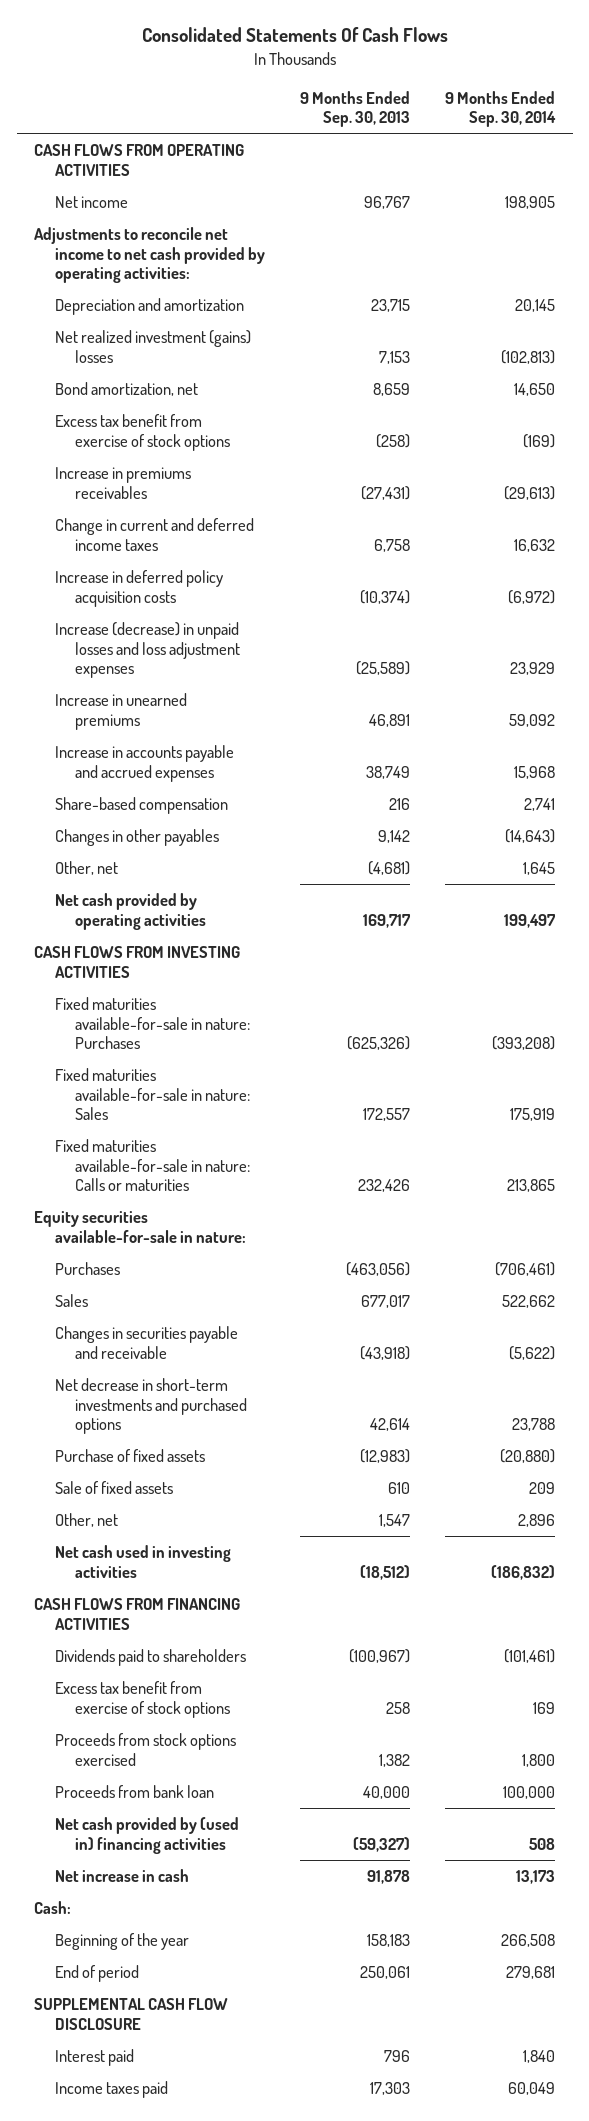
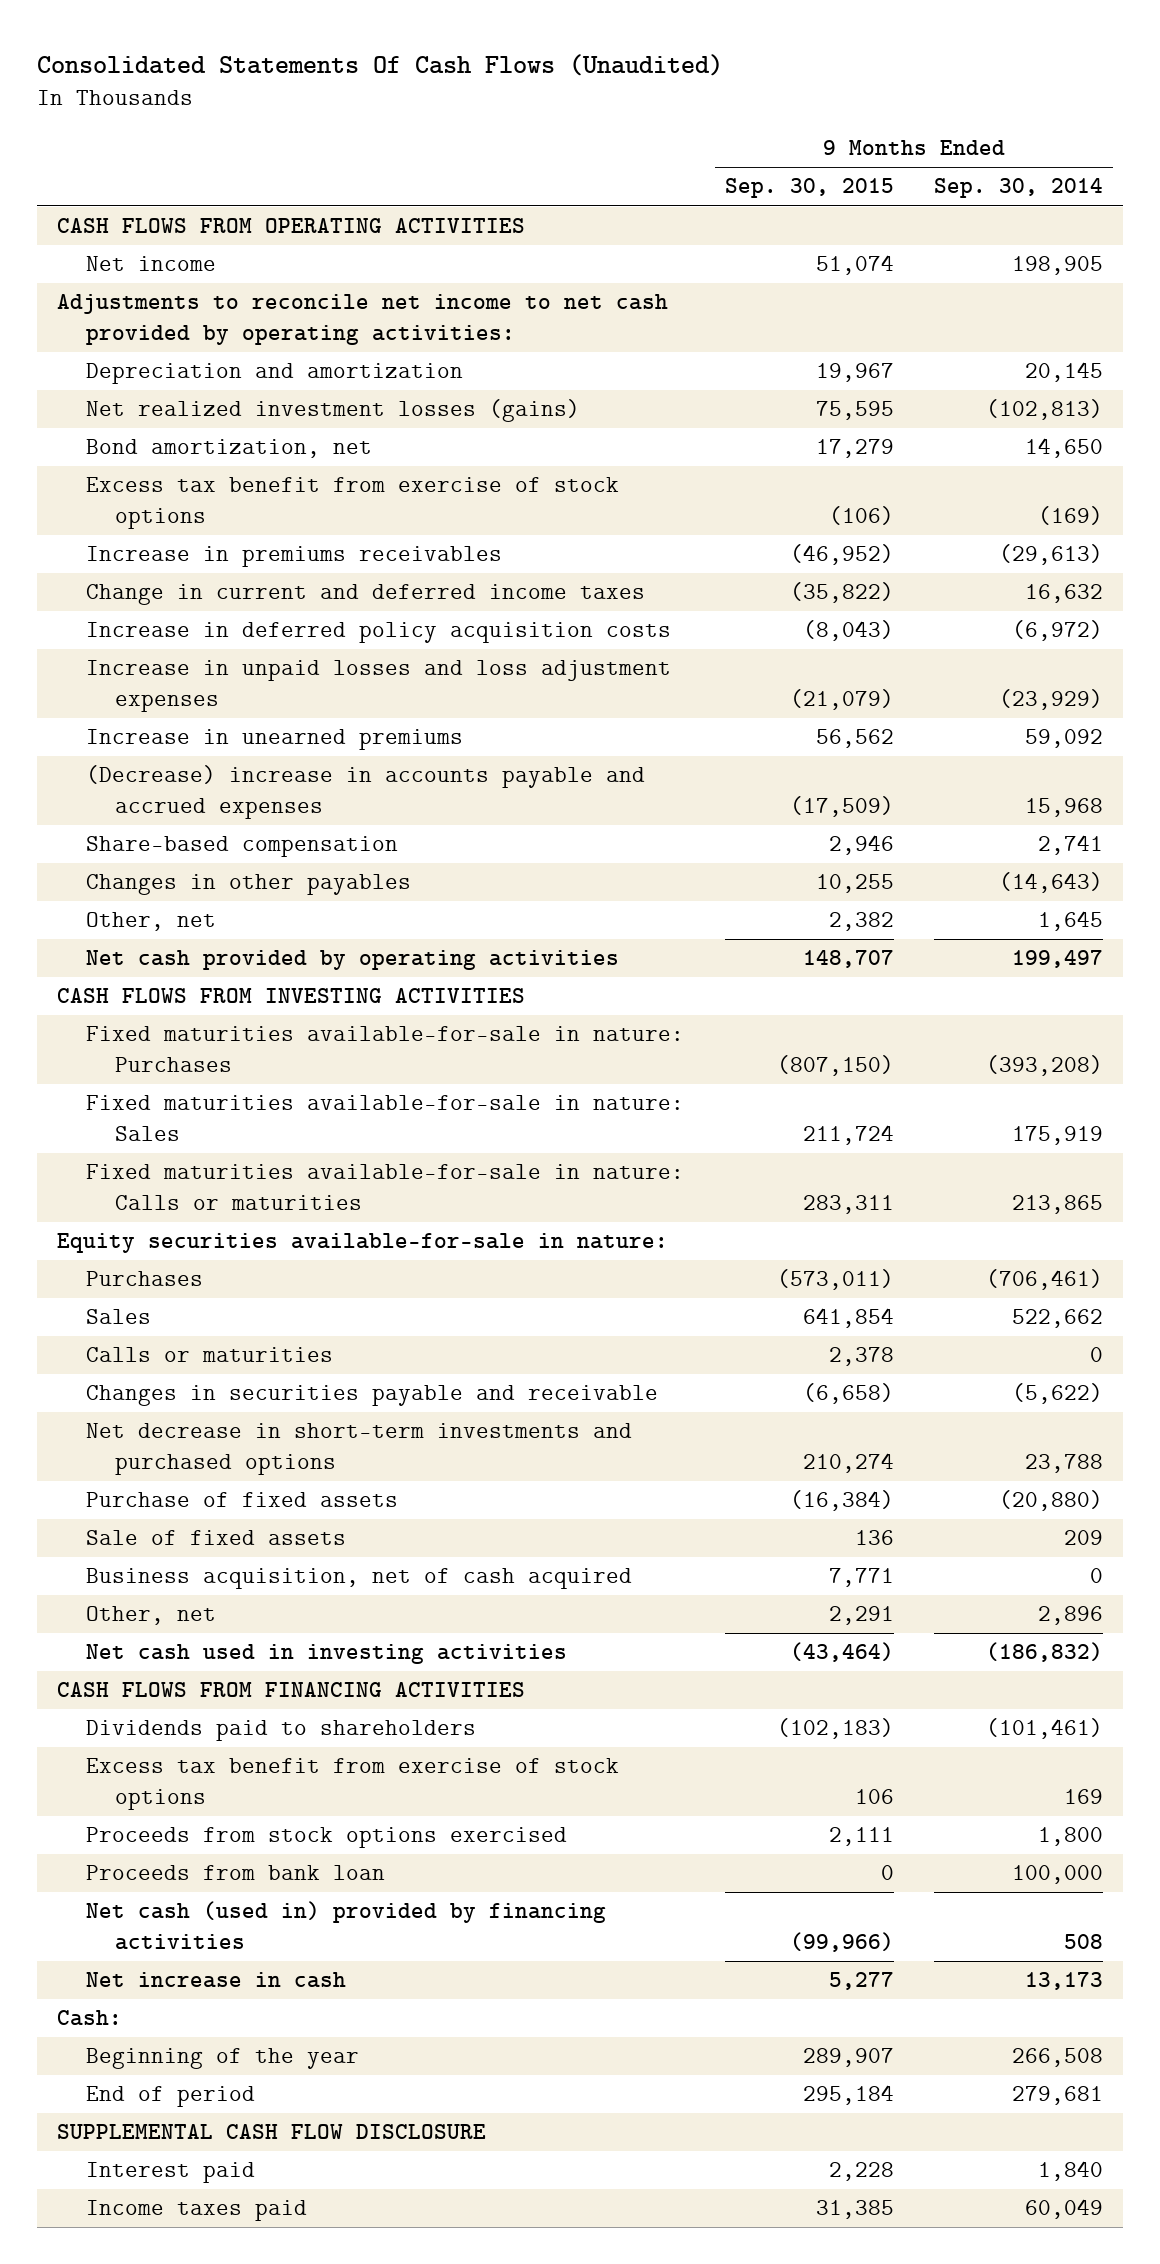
[141,27,448,43] Consolidated Statements Of Cash Flows -> [36,54,723,77] Consolidated Statements Of Cash Flows (Unaudited)
[299,90,410,127] 9 Months Ended Sep. 30, 2013 -> none
none -> [724,178,894,199] Sep. 30, 2015
[54,330,251,363] Net realized investment (gains) losses -> [86,399,581,423] Net realized investment losses (gains)
[54,622,240,679] Increase (decrease) in unpaid losses and loss adjustment expenses -> [86,660,672,712] Increase in unpaid losses and loss adjustment expenses
[510,662,556,676] 23,929 -> [998,688,1103,710] (23,929)
[54,745,234,782] Increase in accounts payable and accrued expenses -> [86,765,646,819] (Decrease) increase in accounts payable and accrued expenses
none -> [86,1347,334,1363] Calls or maturities
none -> [86,1568,633,1590] Business acquisition, net of cash acquired
[54,1817,239,1854] Net cash provided by (used in) financing activities -> [86,1901,607,1950] Net cash (used in) provided by financing activities

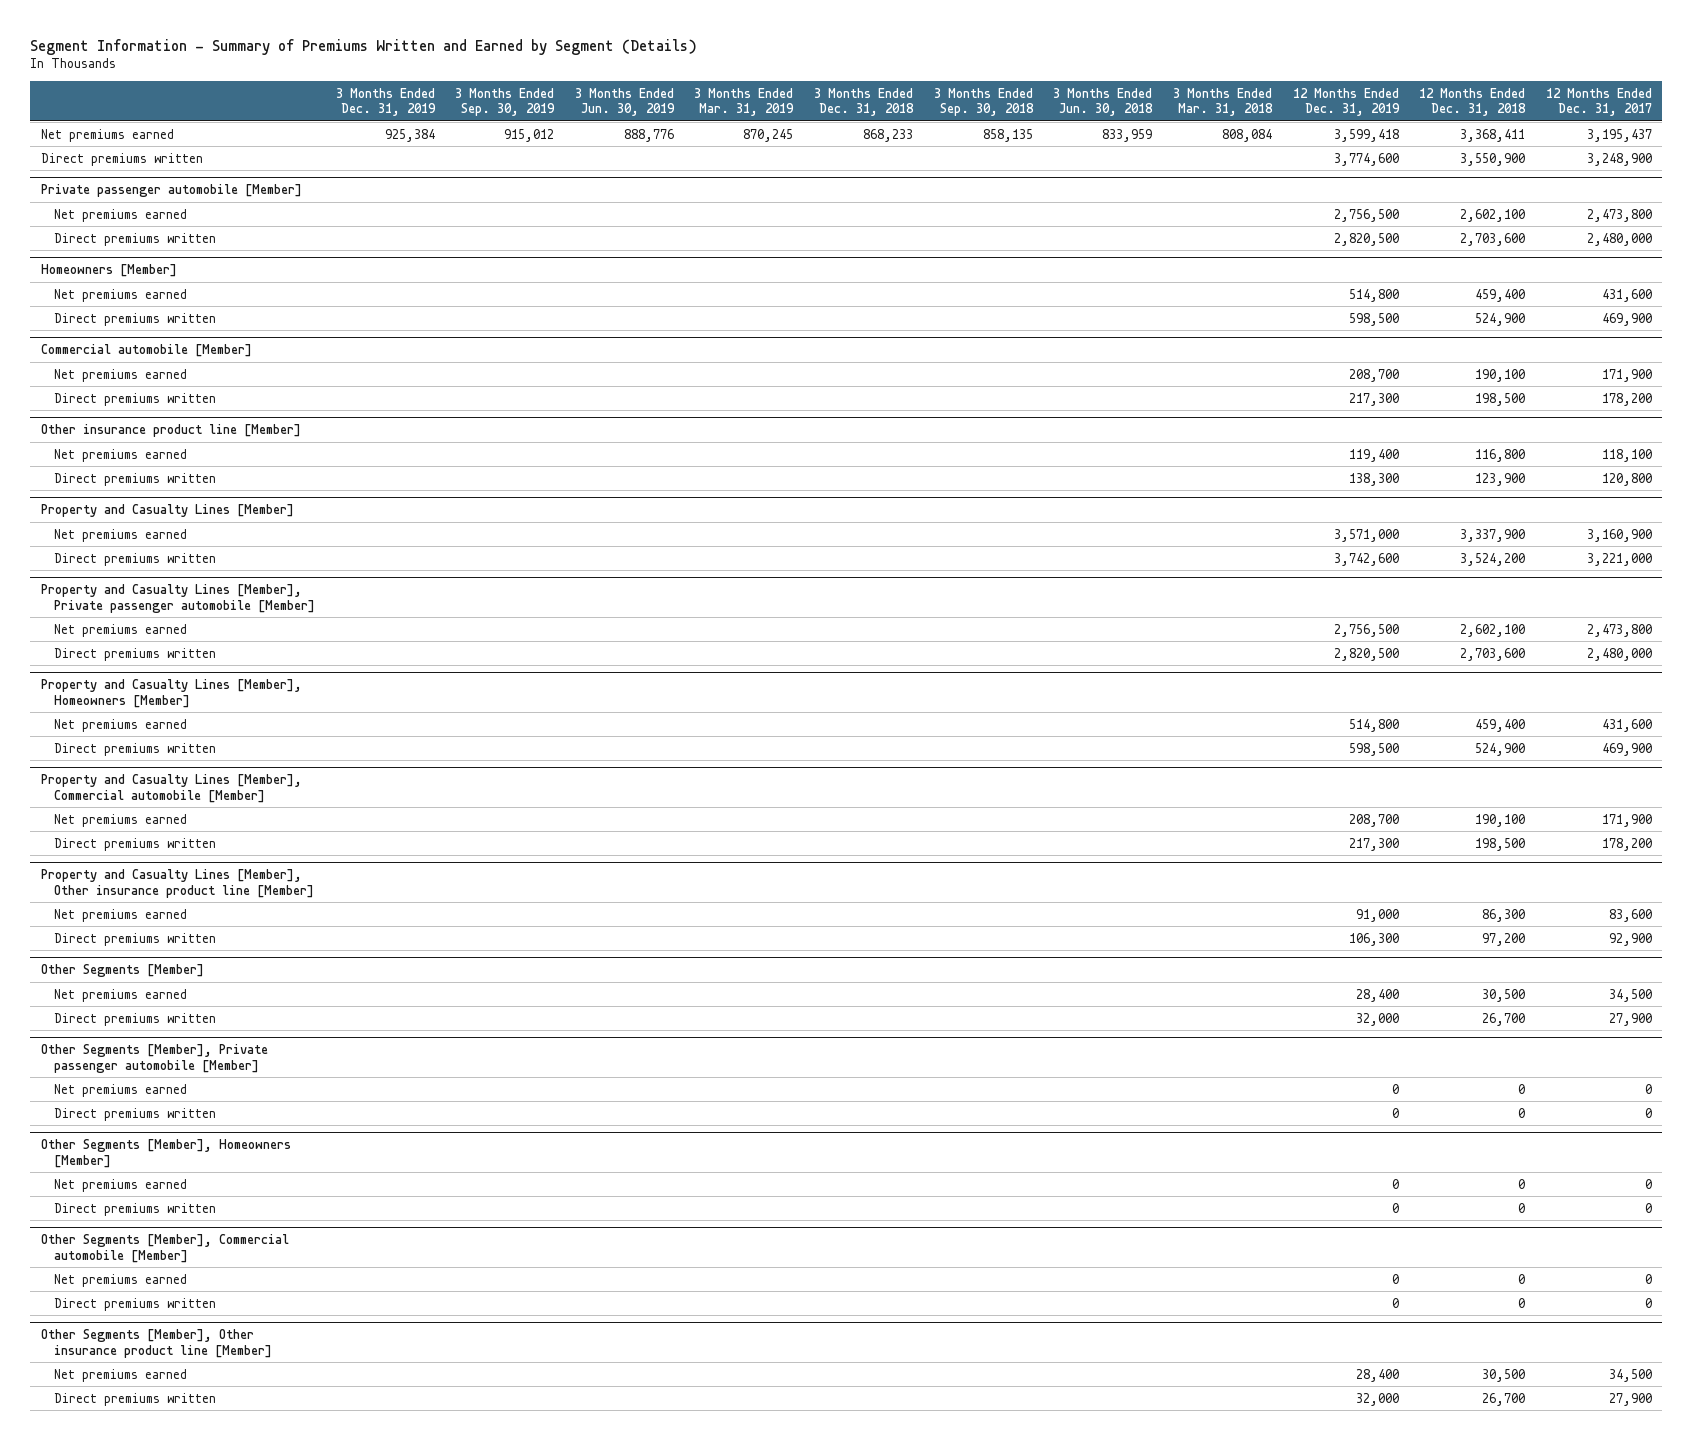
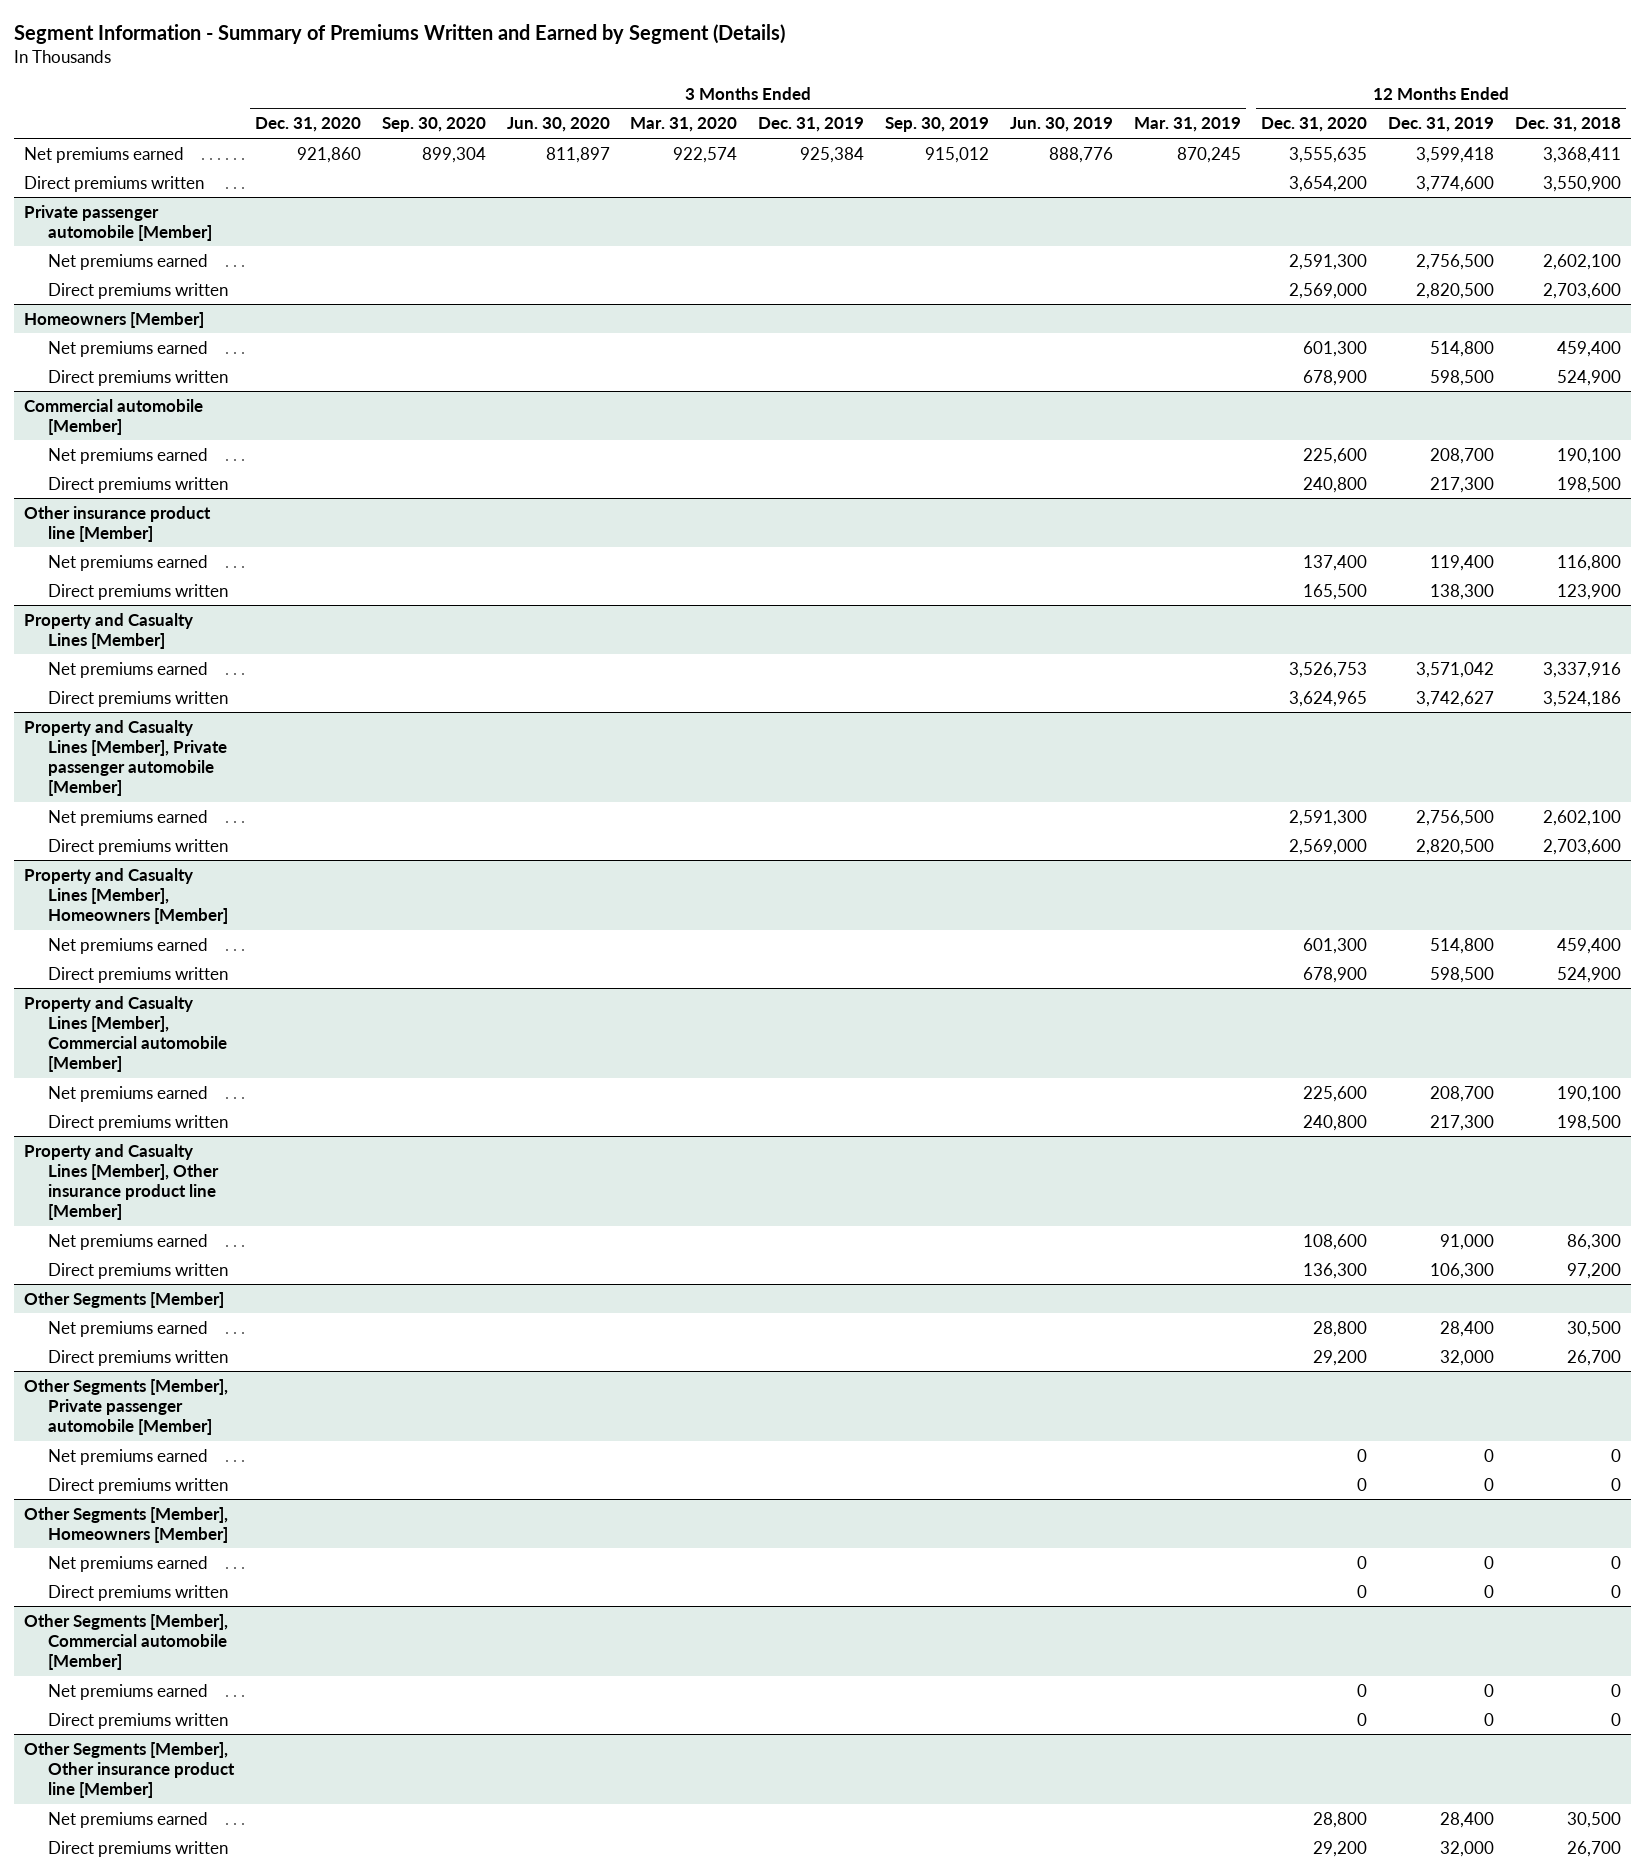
[814,87,915,117] 3 Months Ended Dec. 31, 2018 -> none
[933,87,1034,117] 3 Months Ended Sep. 30, 2018 -> none
[1053,87,1154,117] 3 Months Ended Jun. 30, 2018 -> none
[1172,87,1273,117] 3 Months Ended Mar. 31, 2018 -> none
[1545,87,1652,117] 12 Months Ended Dec. 31, 2017 -> none
none -> [255,117,362,133] Dec. 31, 2020
none -> [381,117,486,133] Sep. 30, 2020
none -> [506,117,610,133] Jun. 30, 2020
none -> [630,117,738,133] Mar. 31, 2020
none -> [1261,117,1368,133] Dec. 31, 2020
[1333,528,1399,542] 3,571,000 -> [1416,661,1495,678] 3,571,042
[1460,528,1526,542] 3,337,900 -> [1542,661,1621,678] 3,337,916
[1333,552,1399,566] 3,742,600 -> [1416,690,1495,707] 3,742,627
[1460,552,1526,566] 3,524,200 -> [1542,690,1621,707] 3,524,186

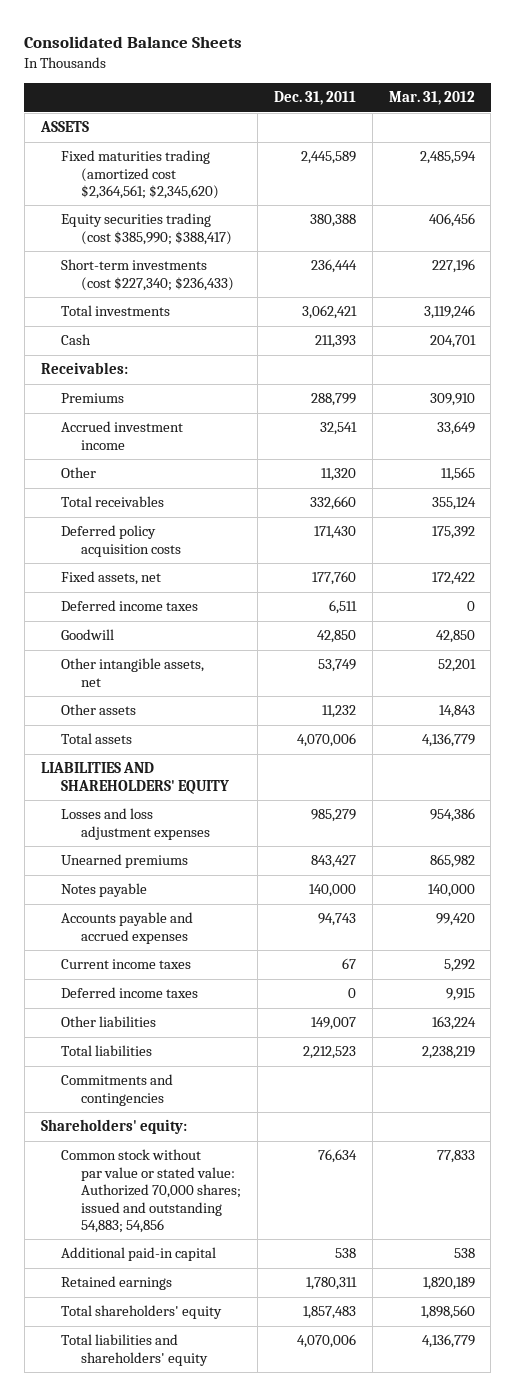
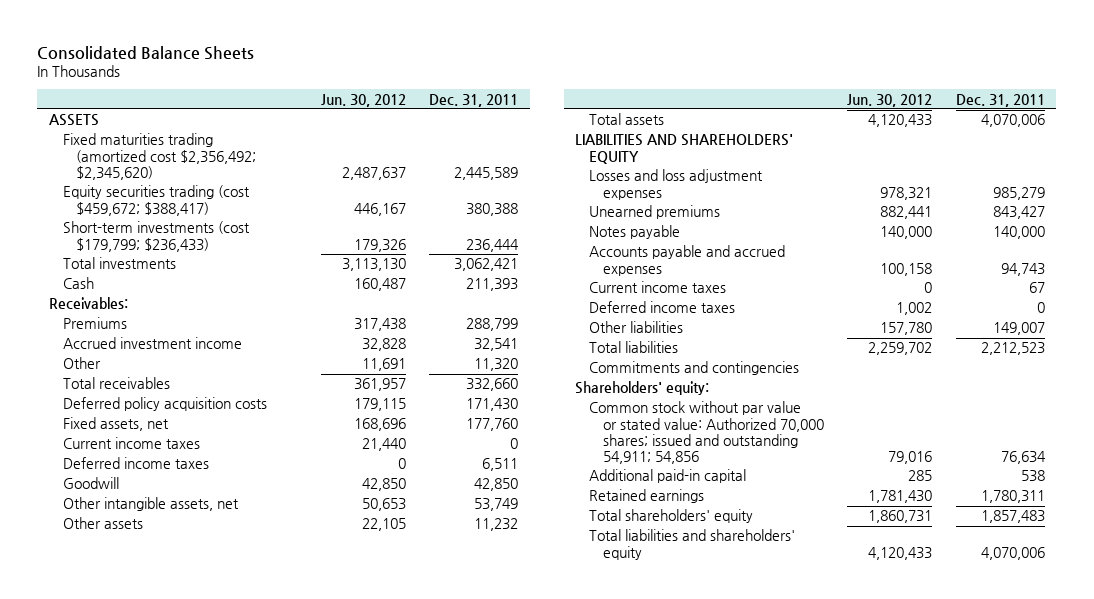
[388,91,475,106] Mar. 31, 2012 -> none
none -> [320,93,406,107] Jun. 30, 2012
[61,150,220,200] Fixed maturities trading (amortized cost $2,364,561; $2,345,620) -> [62,133,257,180] Fixed maturities trading (amortized cost $2,356,492; $2,345,620)
[61,213,233,245] Equity securities trading (cost $385,990; $388,417) -> [62,185,250,216] Equity securities trading (cost $459,672; $388,417)
[61,259,235,291] Short-term investments (cost $227,340; $236,433) -> [62,221,250,252] Short-term investments (cost $179,799; $236,433)
none -> [62,437,200,450] Current income taxes
[61,1149,242,1233] Common stock without par value or stated value: Authorized 70,000 shares; issued and outstanding 54,883; 54,856 -> [588,401,824,464] Common stock without par value or stated value: Authorized 70,000 shares; issued and outstanding 54,911; 54,856

